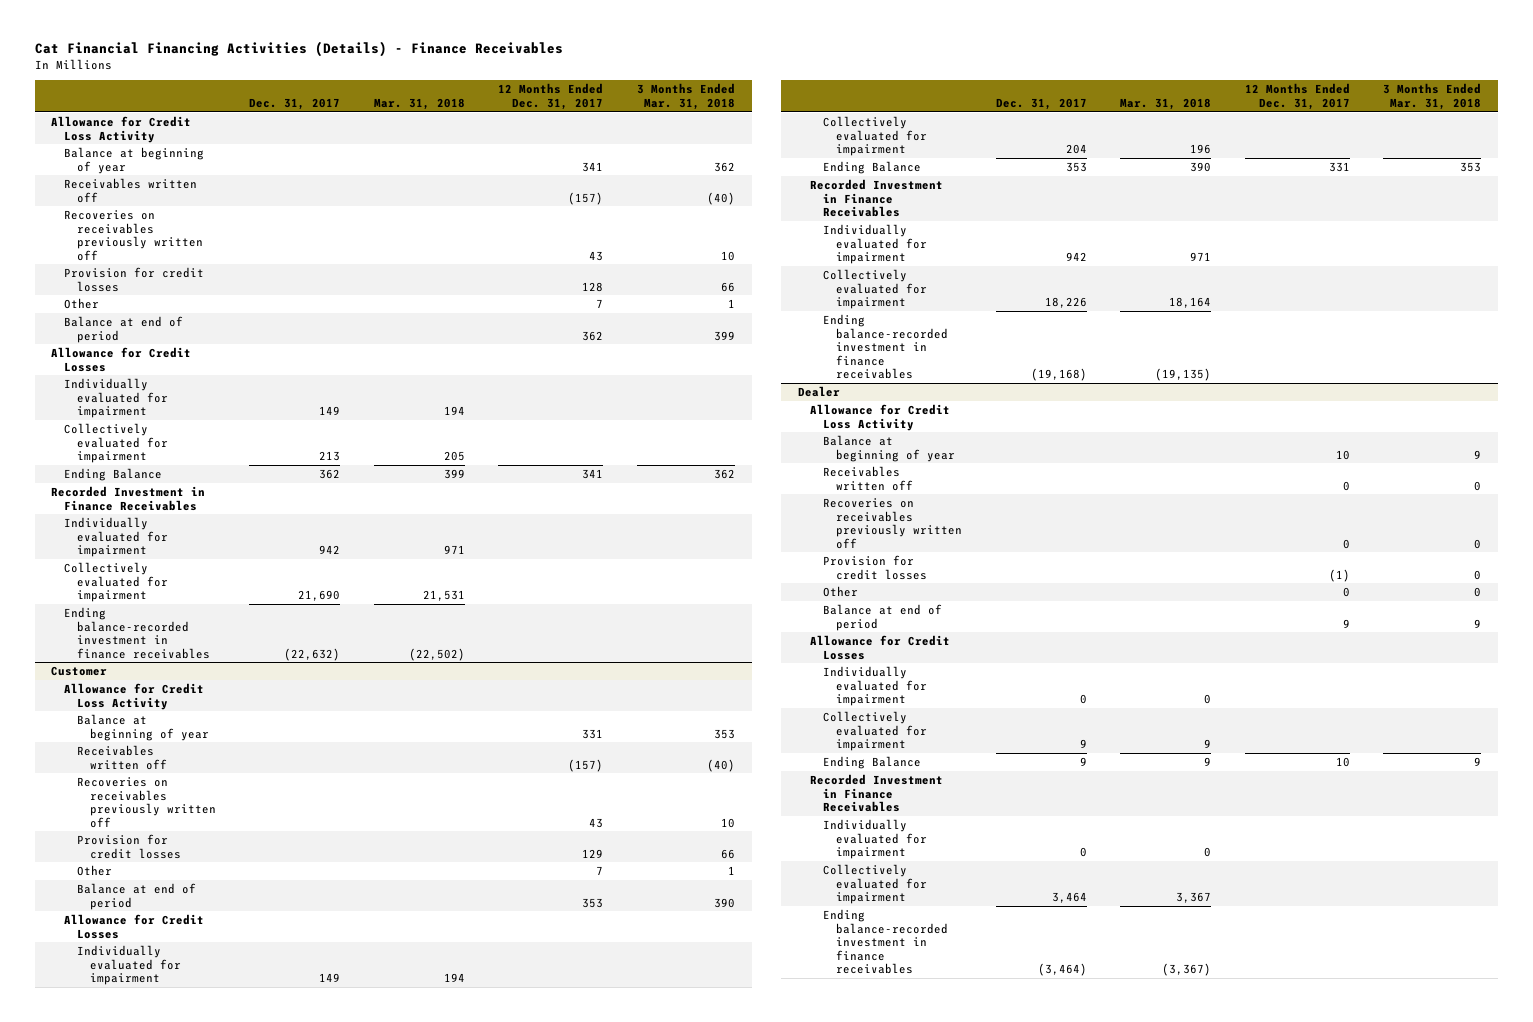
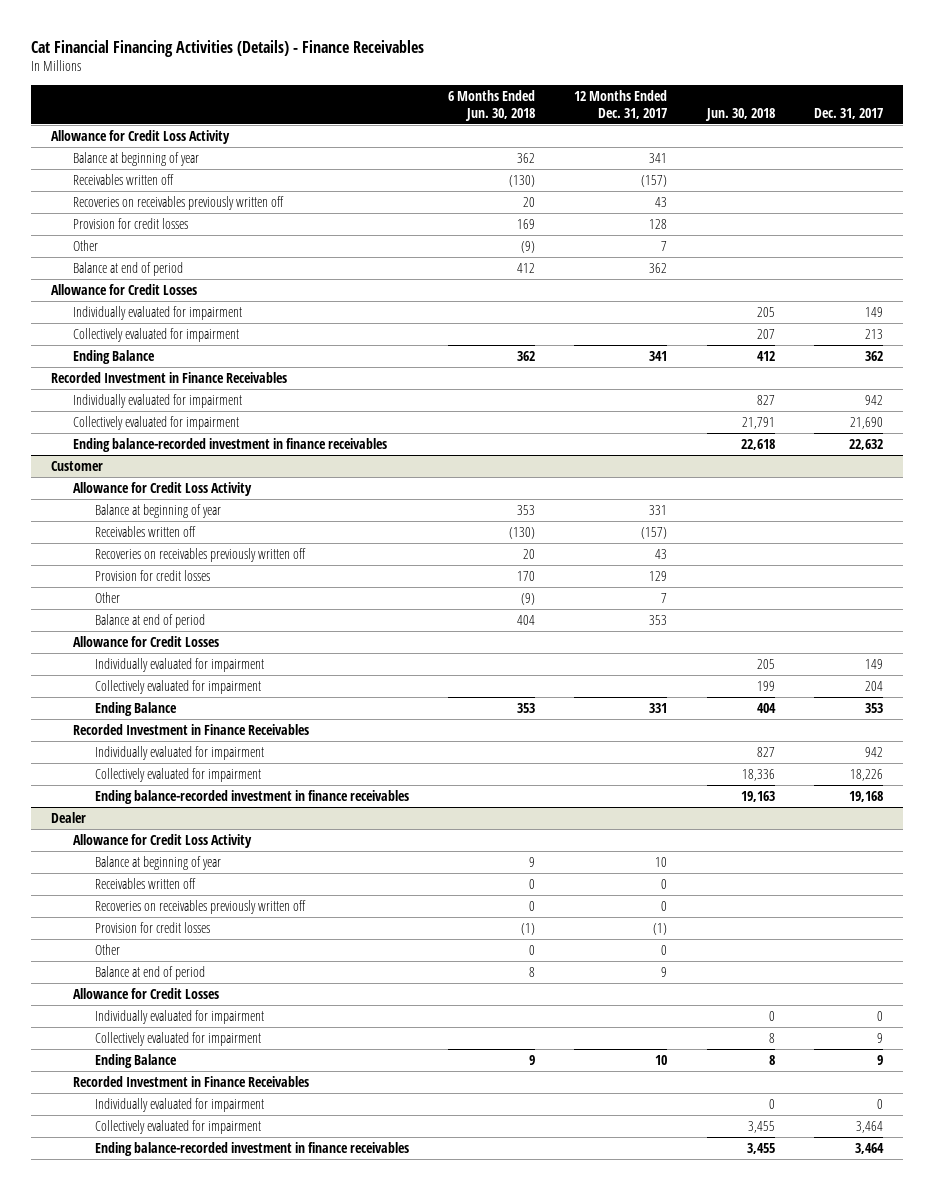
[373,97,465,110] Mar. 31, 2018 -> none
[636,83,735,110] 3 Months Ended Mar. 31, 2018 -> none
none -> [447,90,535,121] 6 Months Ended Jun. 30, 2018
none -> [704,107,775,121] Jun. 30, 2018
[284,647,341,661] (22,632) -> [848,438,883,450] 22,632
[1030,368,1087,382] (19,168) -> [848,790,883,802] 19,168
[1037,963,1087,977] (3,464) -> [854,1142,884,1154] 3,464

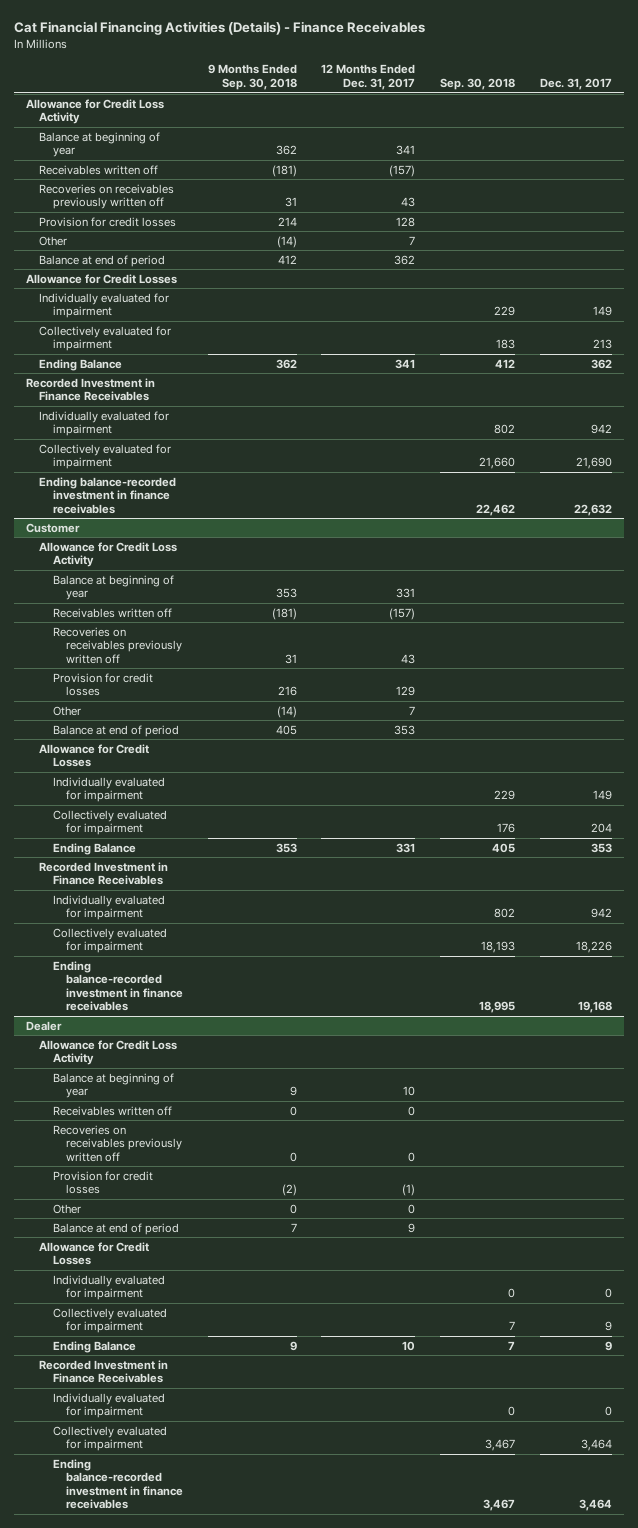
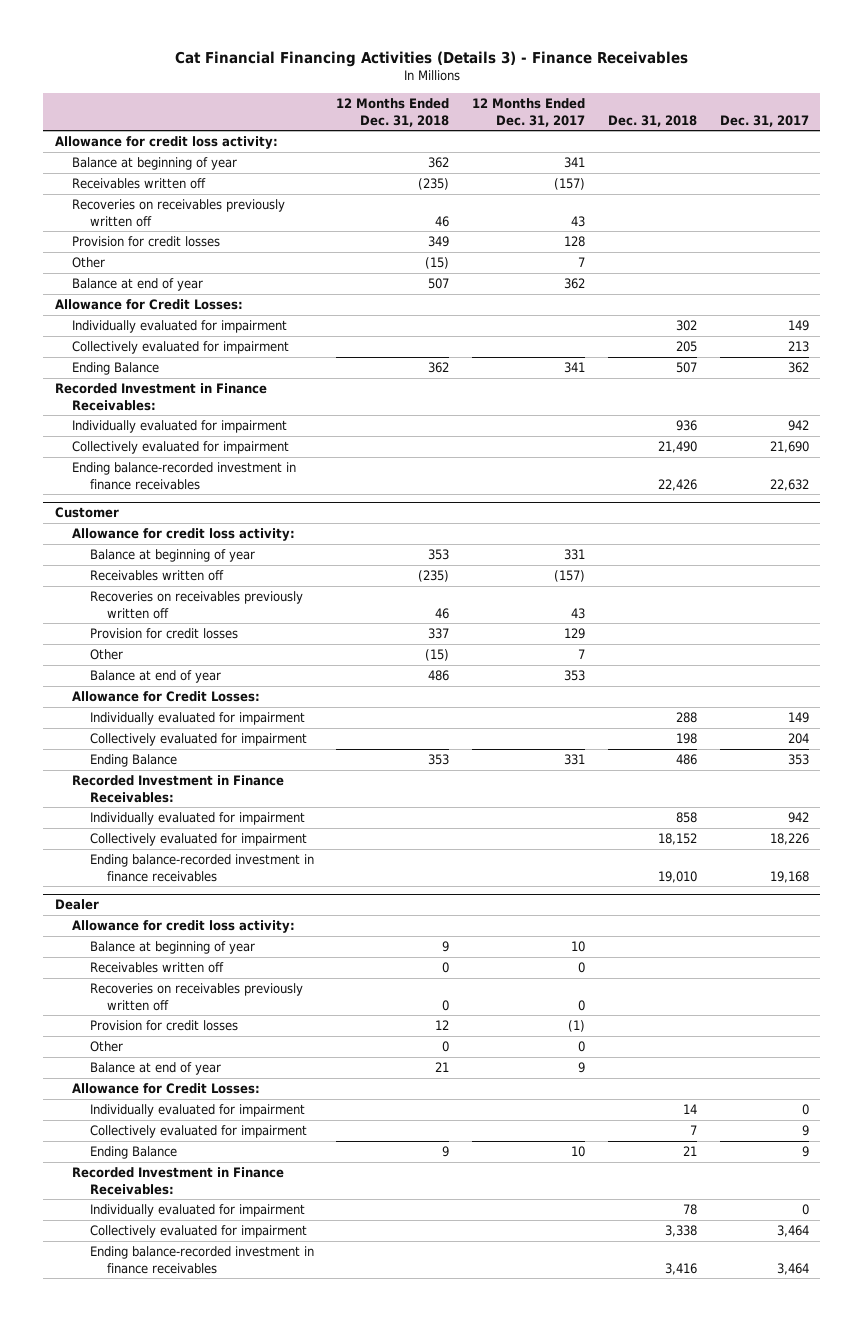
[13,21,425,36] Cat Financial Financing Activities (Details) - Finance Receivables -> [174,51,688,68] Cat Financial Financing Activities (Details 3) - Finance Receivables
[207,64,297,90] 9 Months Ended Sep. 30, 2018 -> none
[440,77,516,90] Sep. 30, 2018 -> none
none -> [336,98,450,127] 12 Months Ended Dec. 31, 2018
none -> [608,114,698,127] Dec. 31, 2018
[26,98,165,125] Allowance for Credit Loss Activity -> [54,136,278,150] Allowance for credit loss activity:
[39,254,166,267] Balance at end of period -> [72,278,204,292] Balance at end of year
[26,273,178,284] Allowance for Credit Losses -> [54,299,243,311] Allowance for Credit Losses:
[26,377,156,402] Recorded Investment in Finance Receivables -> [54,383,267,411] Recorded Investment in Finance Receivables:
[39,541,178,568] Allowance for Credit Loss Activity -> [72,528,296,542] Allowance for credit loss activity:
[52,724,179,737] Balance at end of period -> [89,670,221,684] Balance at end of year
[39,743,150,768] Allowance for Credit Losses -> [72,691,261,703] Allowance for Credit Losses:
[39,861,169,886] Recorded Investment in Finance Receivables -> [72,775,285,803] Recorded Investment in Finance Receivables:
[39,1039,178,1066] Allowance for Credit Loss Activity -> [72,920,296,934] Allowance for credit loss activity:
[52,1222,179,1235] Balance at end of period -> [89,1062,221,1076] Balance at end of year
[39,1241,150,1266] Allowance for Credit Losses -> [72,1083,261,1095] Allowance for Credit Losses:
[39,1359,169,1384] Recorded Investment in Finance Receivables -> [72,1167,285,1195] Recorded Investment in Finance Receivables:

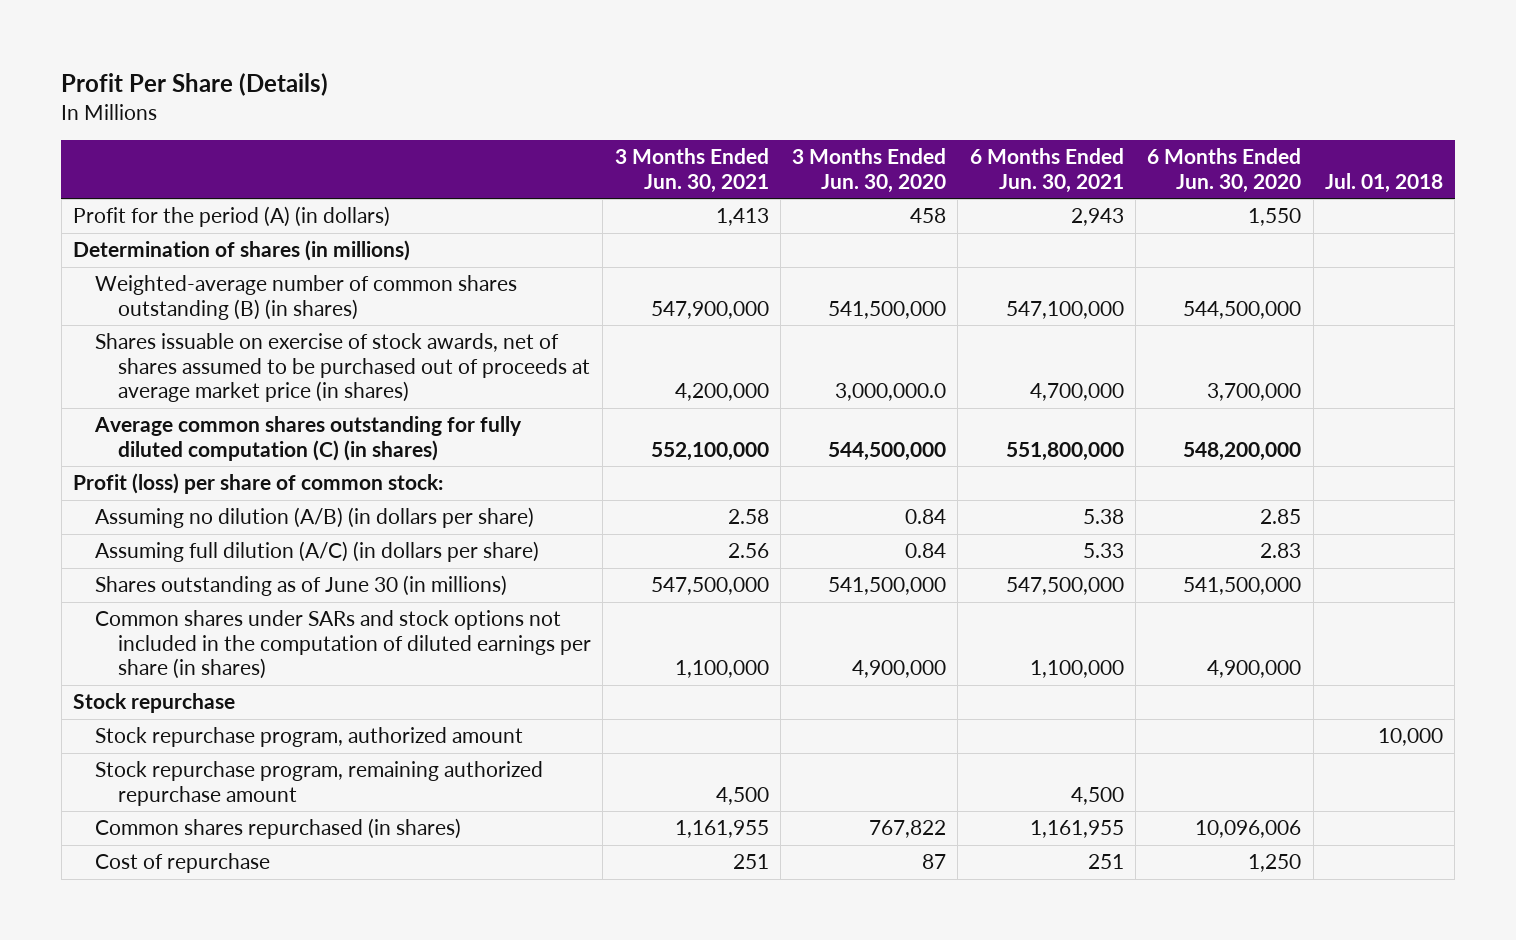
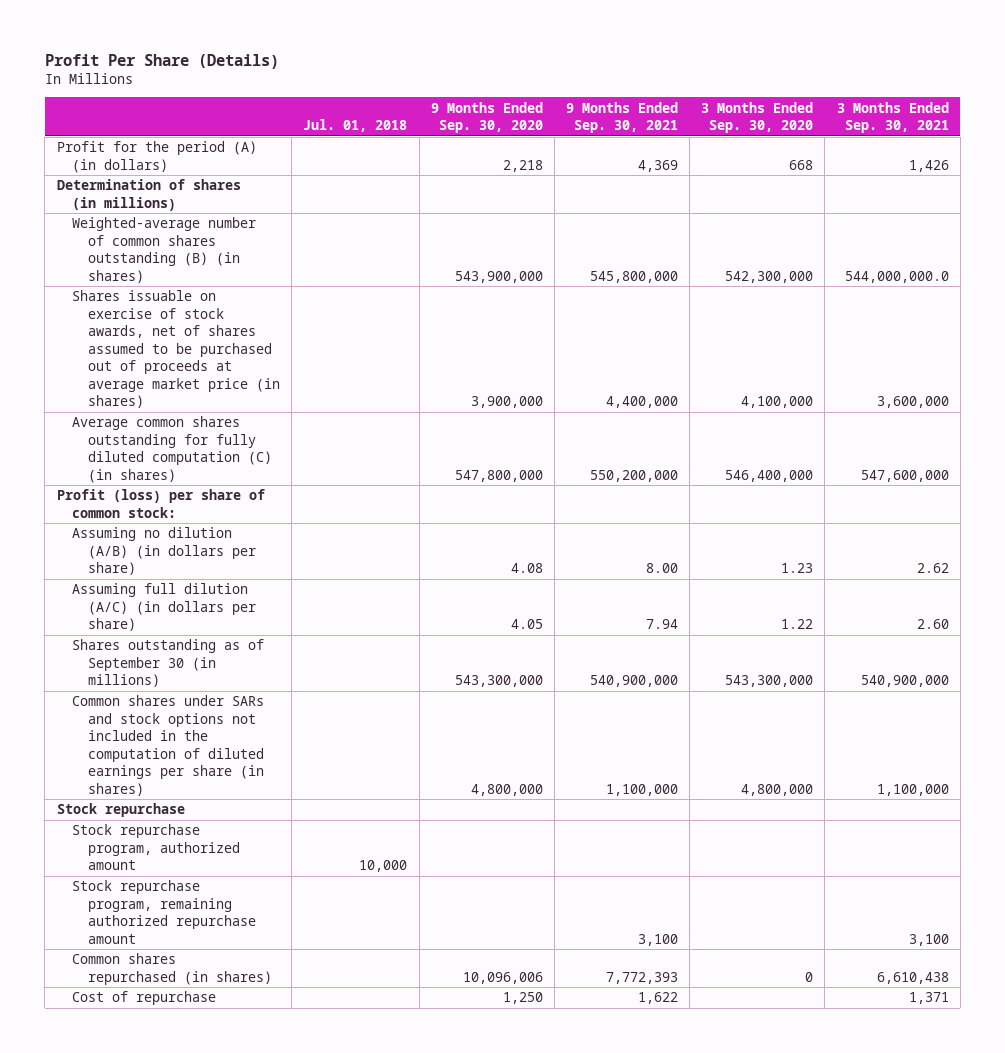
[614,148,769,193] 3 Months Ended Jun. 30, 2021 -> none
[792,148,947,193] 3 Months Ended Jun. 30, 2020 -> none
[969,148,1124,193] 6 Months Ended Jun. 30, 2021 -> none
[1147,148,1302,193] 6 Months Ended Jun. 30, 2020 -> none
none -> [430,101,543,134] 9 Months Ended Sep. 30, 2020
none -> [566,101,679,134] 9 Months Ended Sep. 30, 2021
none -> [701,101,814,134] 3 Months Ended Sep. 30, 2020
none -> [836,101,949,134] 3 Months Ended Sep. 30, 2021
[95,575,508,597] Shares outstanding as of June 30 (in millions) -> [72,639,265,688] Shares outstanding as of September 30 (in millions)

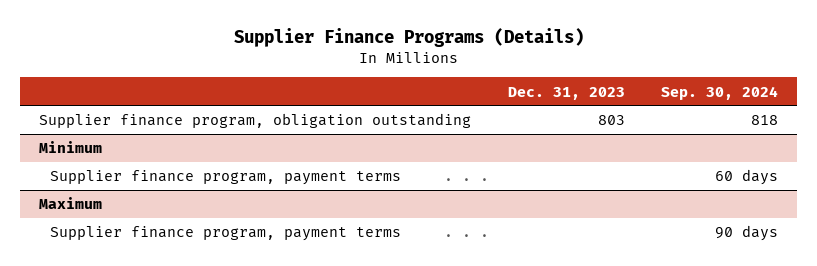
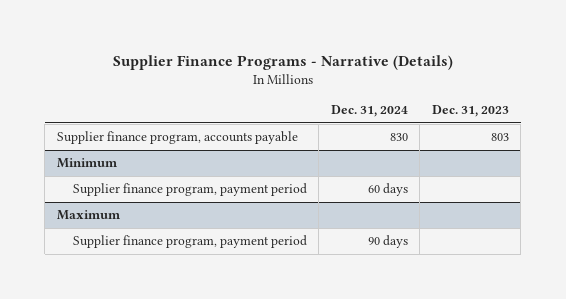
[233,28,584,48] Supplier Finance Programs (Details) -> [112,54,453,70] Supplier Finance Programs - Narrative (Details)
[661,85,779,100] Sep. 30, 2024 -> none
none -> [330,105,408,118] Dec. 31, 2024
[38,113,471,129] Supplier finance program, obligation outstanding -> [57,131,299,145] Supplier finance program, accounts payable
[50,170,402,186] Supplier finance program, payment terms -> [72,183,307,197] Supplier finance program, payment period
[50,226,402,242] Supplier finance program, payment terms -> [72,235,307,249] Supplier finance program, payment period

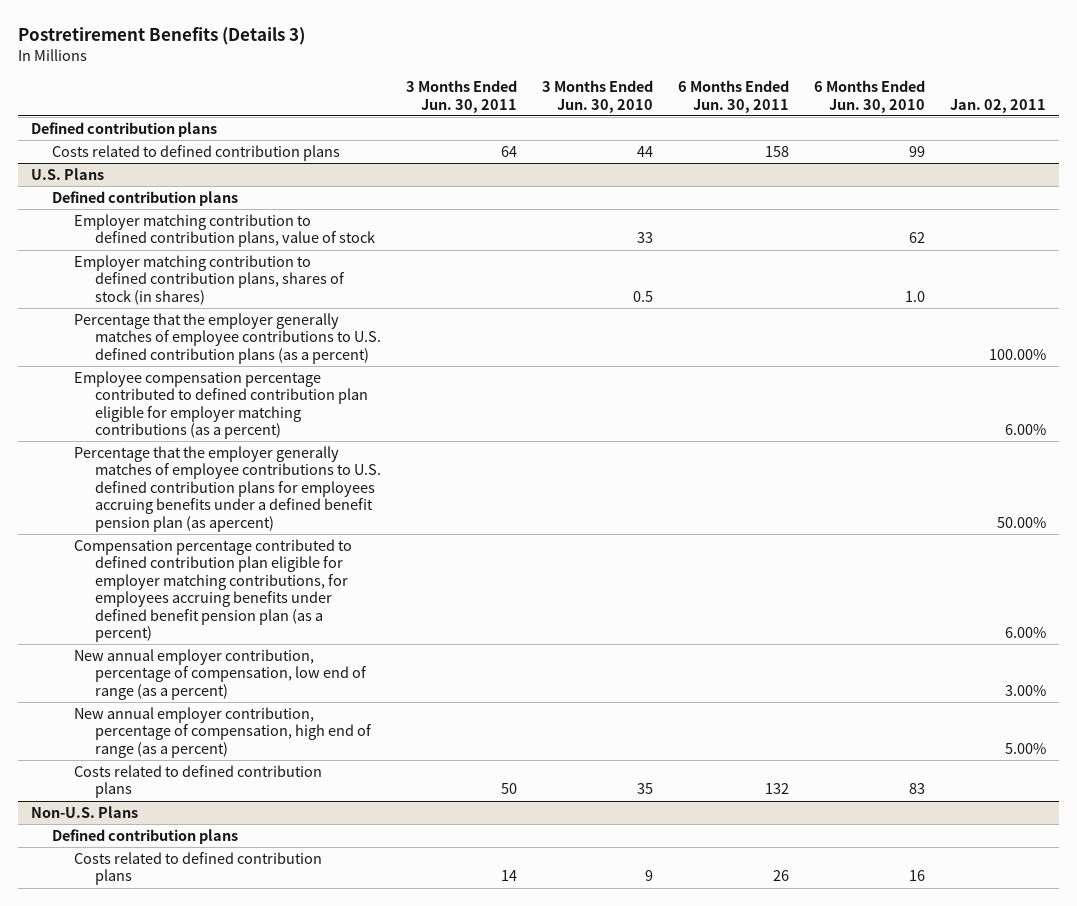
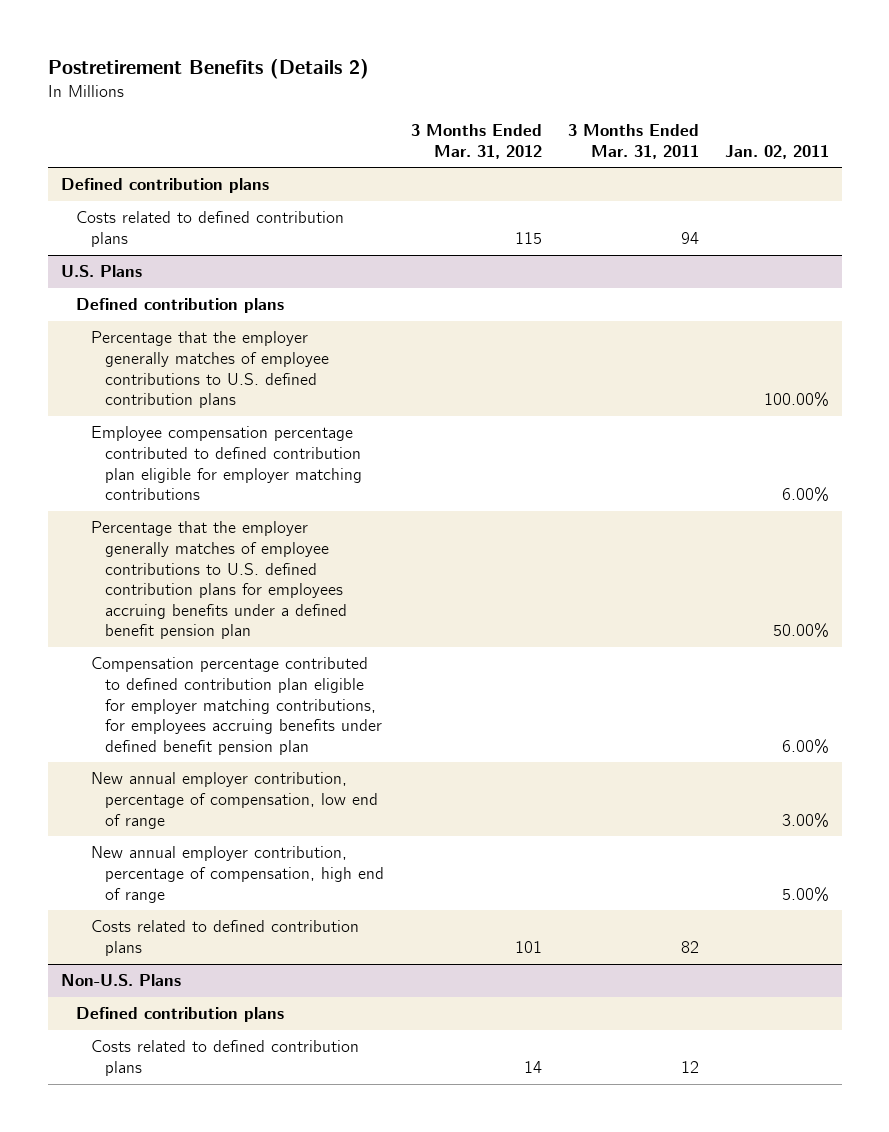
[18,26,306,45] Postretirement Benefits (Details 3) -> [47,58,369,79] Postretirement Benefits (Details 2)
[406,80,518,113] 3 Months Ended Jun. 30, 2011 -> none
[542,80,654,113] 3 Months Ended Jun. 30, 2010 -> none
[678,80,790,113] 6 Months Ended Jun. 30, 2011 -> none
[814,80,926,113] 6 Months Ended Jun. 30, 2010 -> none
none -> [410,124,542,159] 3 Months Ended Mar. 31, 2012
none -> [567,124,699,159] 3 Months Ended Mar. 31, 2011
[73,213,376,248] Employer matching contribution to defined contribution plans, value of stock -> none
[73,254,346,305] Employer matching contribution to defined contribution plans, shares of stock (in shares) -> none
[73,312,382,364] Percentage that the employer generally matches of employee contributions to U.S. defined contribution plans (as a percent) -> [90,331,330,409] Percentage that the employer generally matches of employee contributions to U.S. defined contribution plans
[73,370,369,440] Employee compensation percentage contributed to defined contribution plan eligible for employer matching contributions (as a percent) -> [90,426,363,501] Employee compensation percentage contributed to defined contribution plan eligible for employer matching contributions
[73,445,382,532] Percentage that the employer generally matches of employee contributions to U.S. defined contribution plans for employees accruing benefits under a defined benefit pension plan (as apercent) -> [90,521,348,640] Percentage that the employer generally matches of employee contributions to U.S. defined contribution plans for employees accruing benefits under a defined benefit pension plan
[73,538,352,643] Compensation percentage contributed to defined contribution plan eligible for employer matching contributions, for employees accruing benefits under defined benefit pension plan (as a percent) -> [90,657,383,755] Compensation percentage contributed to defined contribution plan eligible for employer matching contributions, for employees accruing benefits under defined benefit pension plan
[73,648,368,700] New annual employer contribution, percentage of compensation, low end of range (as a percent) -> [90,772,379,829] New annual employer contribution, percentage of compensation, low end of range
[73,706,373,758] New annual employer contribution, percentage of compensation, high end of range (as a percent) -> [90,846,385,903] New annual employer contribution, percentage of compensation, high end of range

